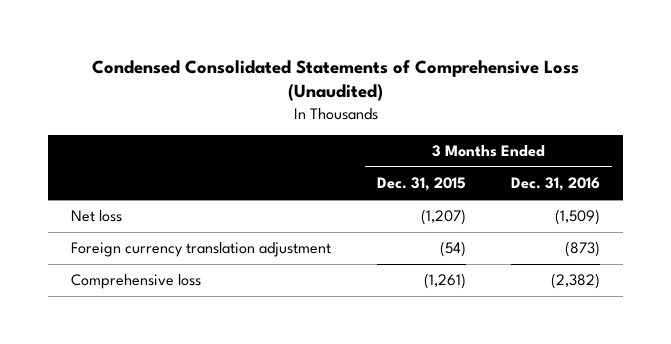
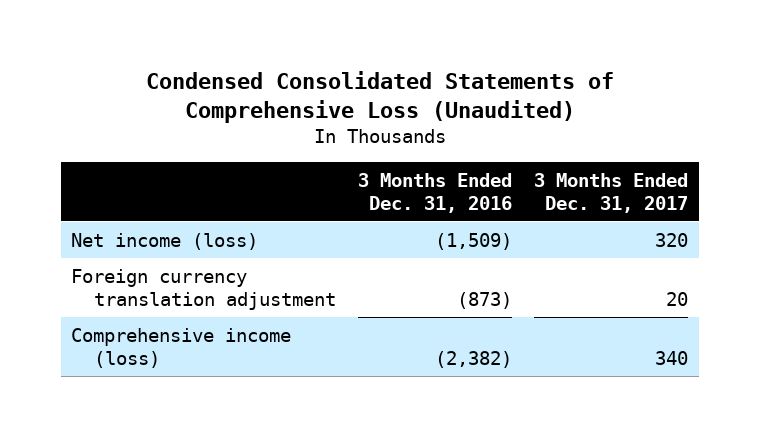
[376,177,466,192] Dec. 31, 2015 -> none
none -> [533,172,688,213] 3 Months Ended Dec. 31, 2017
[70,210,122,223] Net loss -> [71,232,259,250] Net income (loss)
[70,274,201,290] Comprehensive loss -> [71,327,292,368] Comprehensive income (loss)

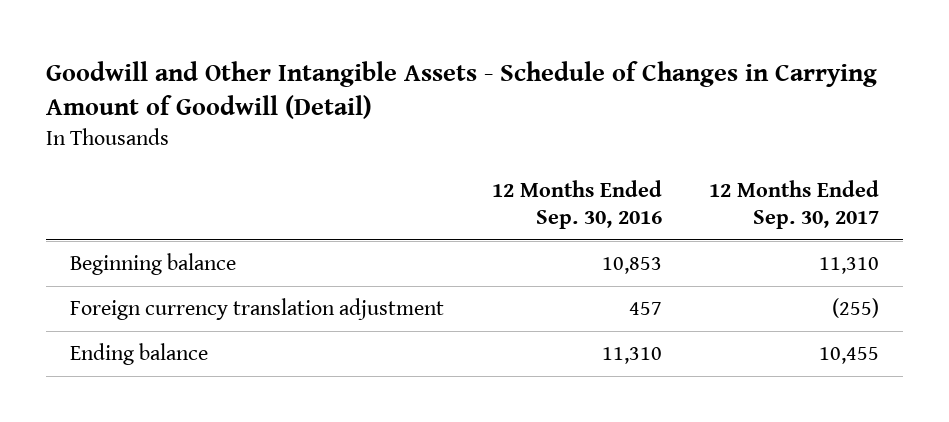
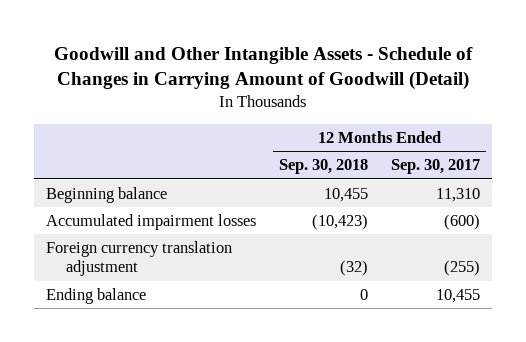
[491,179,662,230] 12 Months Ended Sep. 30, 2016 -> none
none -> [279,159,369,175] Sep. 30, 2018
none -> [45,214,256,231] Accumulated impairment losses

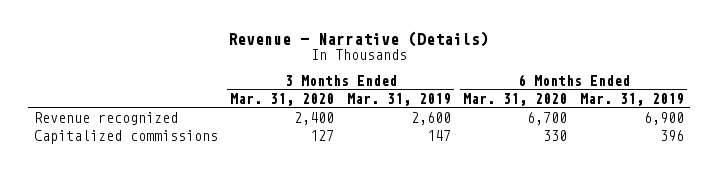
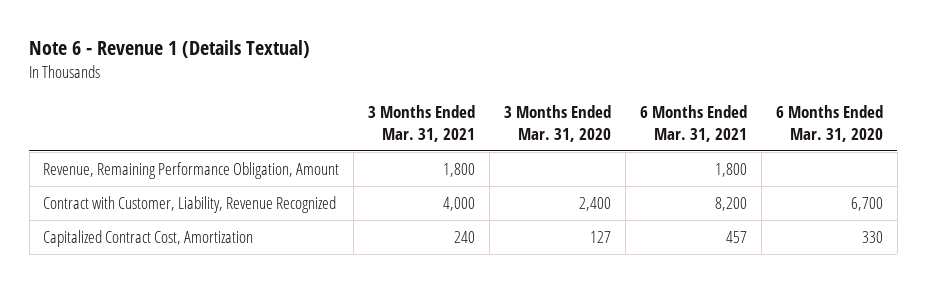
[227,31,489,48] Revenue - Narrative (Details) -> [29,40,311,59] Note 6 - Revenue 1 (Details Textual)
[346,92,451,106] Mar. 31, 2019 -> none
[579,92,684,106] Mar. 31, 2019 -> none
none -> [368,105,476,142] 3 Months Ended Mar. 31, 2021
none -> [639,105,747,142] 6 Months Ended Mar. 31, 2021
none -> [43,161,340,179] Revenue, Remaining Performance Obligation, Amount
[33,112,178,126] Revenue recognized -> [43,195,337,213] Contract with Customer, Liability, Revenue Recognized
[33,130,218,145] Capitalized commissions -> [43,229,254,247] Capitalized Contract Cost, Amortization

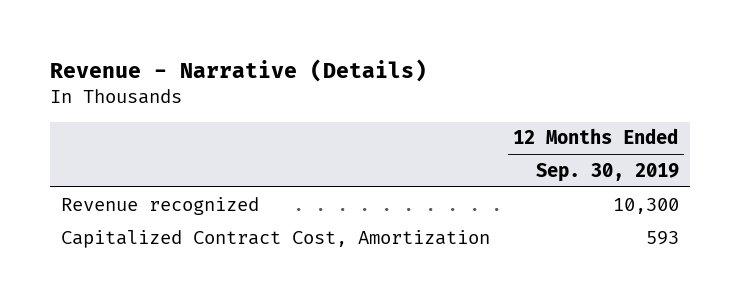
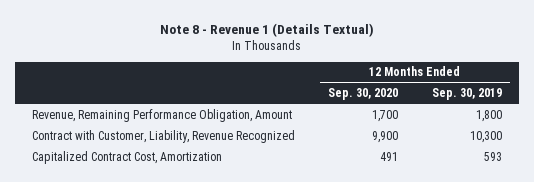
[49,59,427,83] Revenue - Narrative (Details) -> [159,22,374,37] Note 8 - Revenue 1 (Details Textual)
none -> [328,88,399,101] Sep. 30, 2020
none -> [31,108,292,122] Revenue, Remaining Performance Obligation, Amount
[61,196,260,215] Revenue recognized -> [31,129,295,143] Contract with Customer, Liability, Revenue Recognized

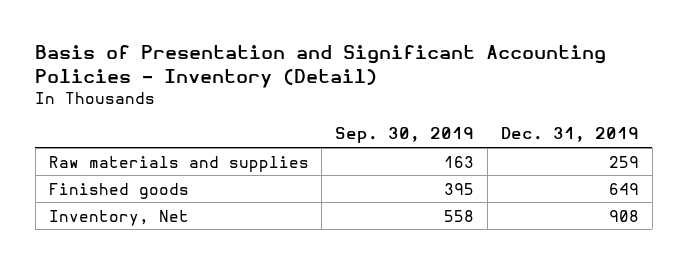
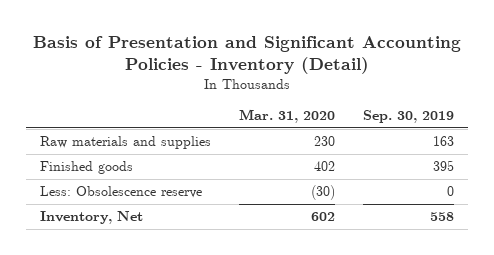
[501,127,640,143] Dec. 31, 2019 -> none
none -> [238,109,335,124] Mar. 31, 2020
none -> [39,186,202,199] Less: Obsolescence reserve

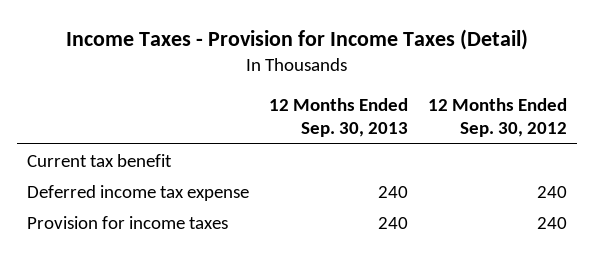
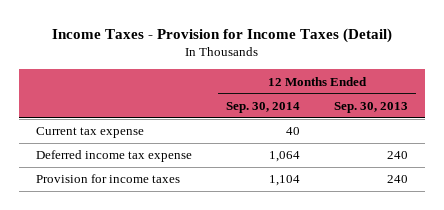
[427,97,567,138] 12 Months Ended Sep. 30, 2012 -> none
none -> [225,101,300,113] Sep. 30, 2014
[27,153,173,167] Current tax benefit -> [36,127,145,139] Current tax expense

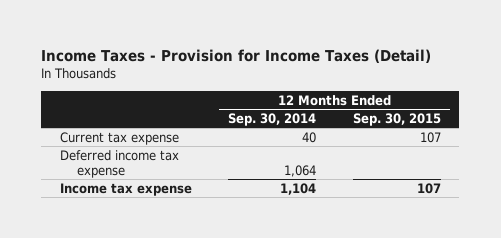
[333,101,408,113] Sep. 30, 2013 -> none
none -> [352,112,441,126] Sep. 30, 2015
[36,174,181,184] Provision for income taxes -> [59,182,192,196] Income tax expense

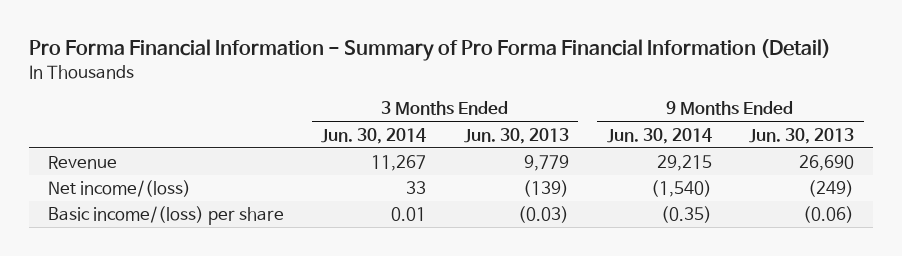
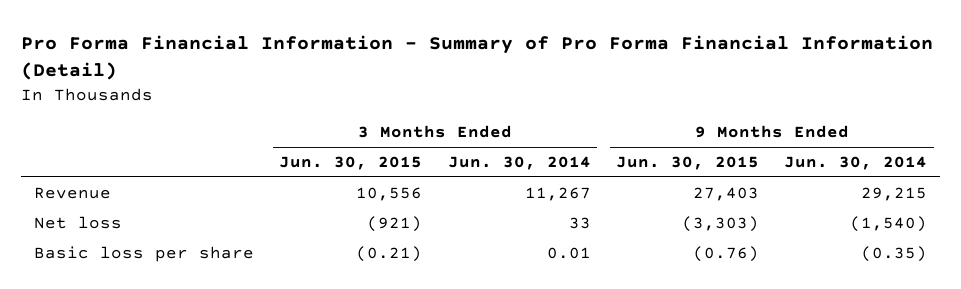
[464,127,570,144] Jun. 30, 2013 -> none
[749,127,855,144] Jun. 30, 2013 -> none
none -> [279,156,423,171] Jun. 30, 2015
none -> [615,156,759,171] Jun. 30, 2015
[47,180,191,198] Net income/(loss) -> [34,216,123,230] Net loss
[47,206,284,226] Basic income/(loss) per share -> [34,246,255,263] Basic loss per share

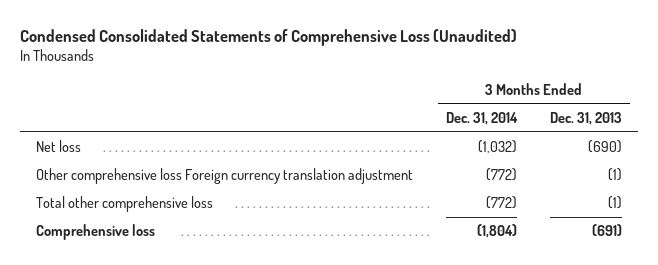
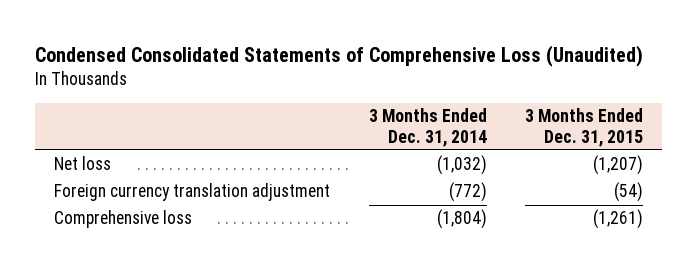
[549,111,622,125] Dec. 31, 2013 -> none
none -> [524,108,643,147] 3 Months Ended Dec. 31, 2015
[36,196,214,213] Total other comprehensive loss -> none
[36,168,414,185] Other comprehensive loss Foreign currency translation adjustment -> [54,183,331,202] Foreign currency translation adjustment

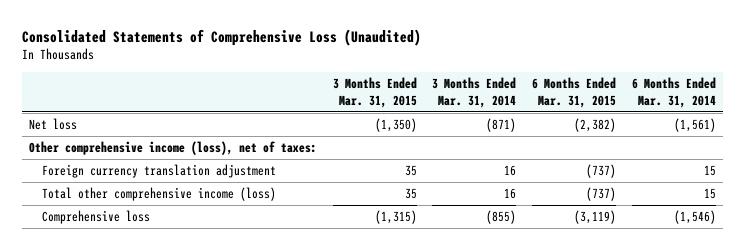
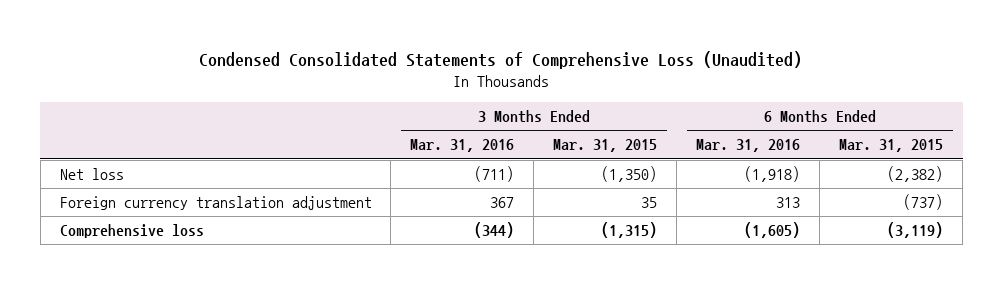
[21,28,421,46] Consolidated Statements of Comprehensive Loss (Unaudited) -> [199,50,803,69] Condensed Consolidated Statements of Comprehensive Loss (Unaudited)
[432,76,517,108] 3 Months Ended Mar. 31, 2014 -> none
[631,76,716,108] 6 Months Ended Mar. 31, 2014 -> none
none -> [410,139,515,153] Mar. 31, 2016
none -> [696,139,801,153] Mar. 31, 2016
[29,141,318,156] Other comprehensive income (loss), net of taxes: -> none
[41,187,276,202] Total other comprehensive income (loss) -> none

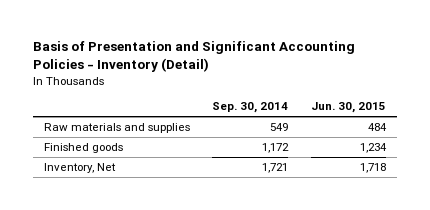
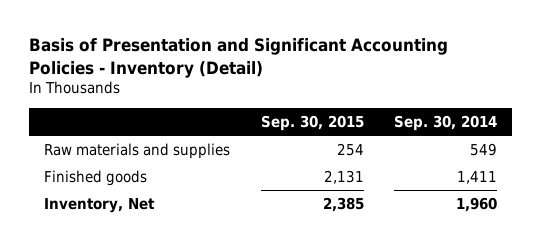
[310,102,386,114] Jun. 30, 2015 -> none
none -> [260,114,364,131] Sep. 30, 2015
[262,142,290,153] 1,172 -> [456,171,497,185] 1,411
[262,162,289,173] 1,721 -> [455,197,497,213] 1,960

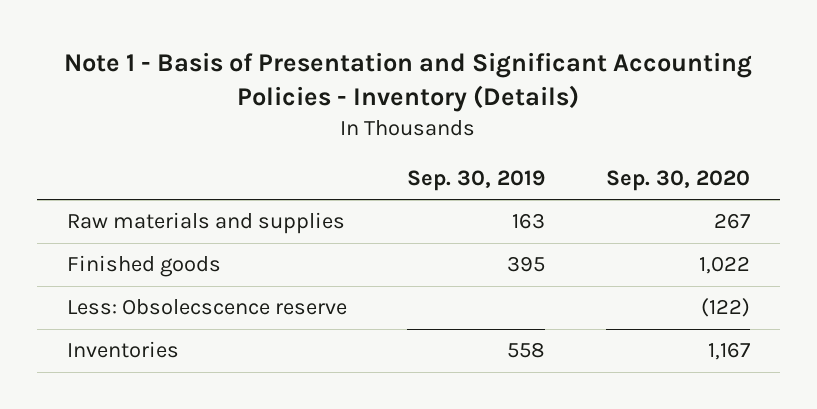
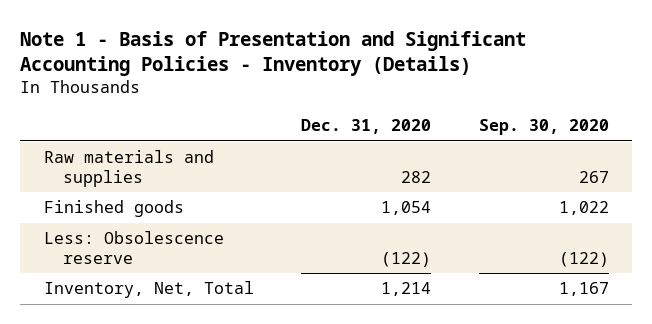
[407,169,546,191] Sep. 30, 2019 -> none
none -> [301,119,432,135] Dec. 31, 2020
[66,299,347,316] Less: Obsolecscence reserve -> [43,231,224,264] Less: Obsolescence reserve
[66,341,179,359] Inventories -> [43,281,254,299] Inventory, Net, Total

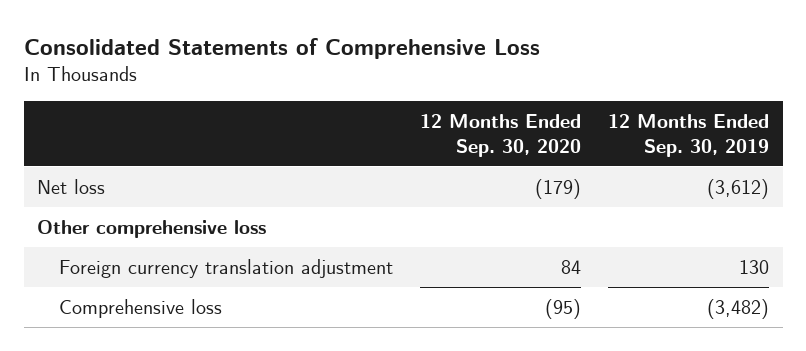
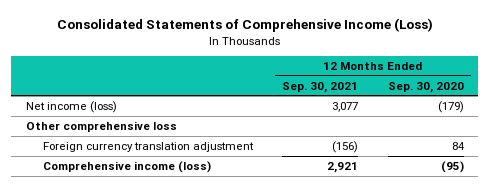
[23,37,540,59] Consolidated Statements of Comprehensive Loss -> [56,18,433,33] Consolidated Statements of Comprehensive Income (Loss)
[608,113,770,157] 12 Months Ended Sep. 30, 2019 -> none
none -> [282,81,359,93] Sep. 30, 2021
[37,179,106,195] Net loss -> [25,100,117,113] Net income (loss)
[59,299,223,319] Comprehensive loss -> [43,160,212,173] Comprehensive income (loss)

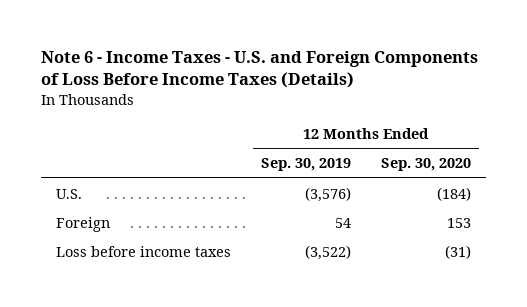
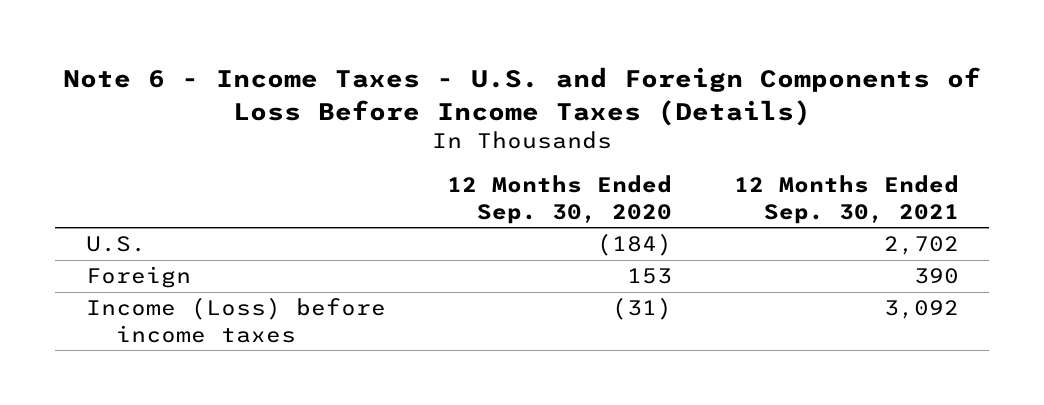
[260,158,351,172] Sep. 30, 2019 -> none
none -> [733,174,959,224] 12 Months Ended Sep. 30, 2021
[55,245,231,257] Loss before income taxes -> [85,297,386,343] Income (Loss) before income taxes

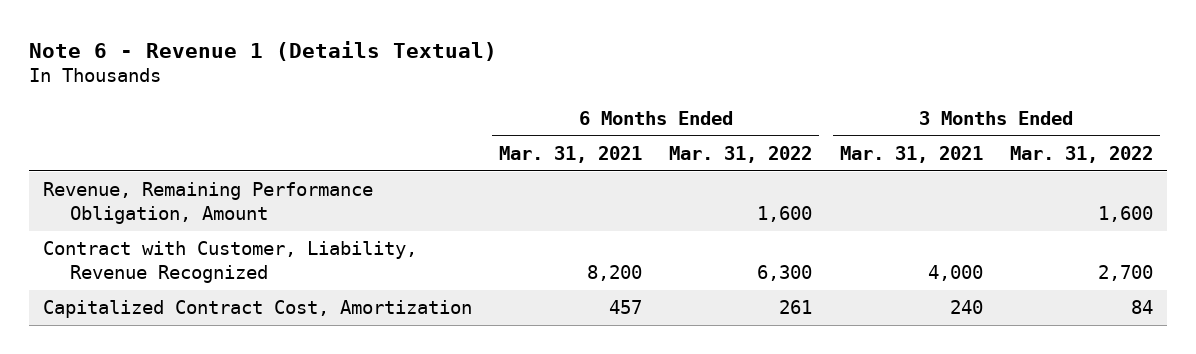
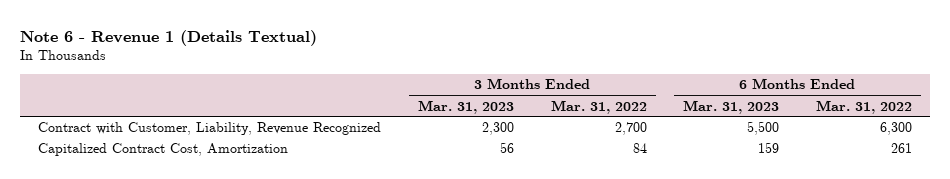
[499,145,643,163] Mar. 31, 2021 -> none
[839,145,983,163] Mar. 31, 2021 -> none
none -> [418,99,515,114] Mar. 31, 2023
none -> [683,99,780,114] Mar. 31, 2023
[42,182,373,224] Revenue, Remaining Performance Obligation, Amount -> none

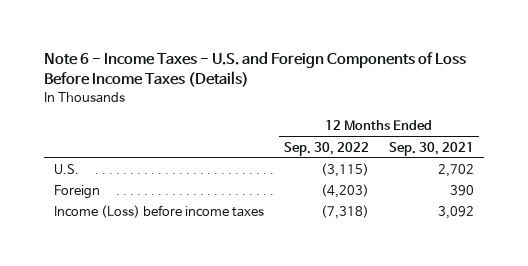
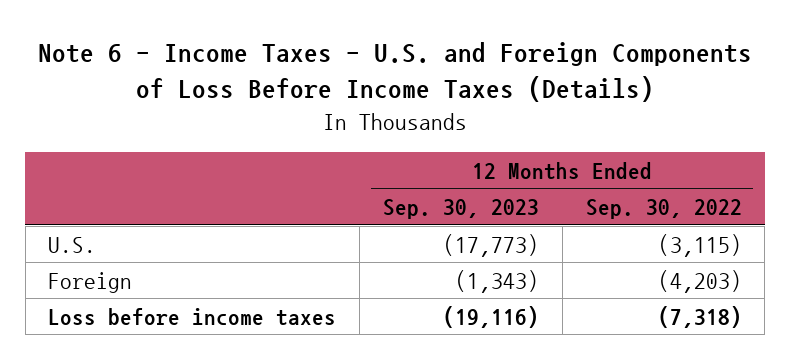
[389,141,475,156] Sep. 30, 2021 -> none
none -> [383,198,540,219] Sep. 30, 2023
[54,205,265,219] Income (Loss) before income taxes -> [48,307,337,326] Loss before income taxes

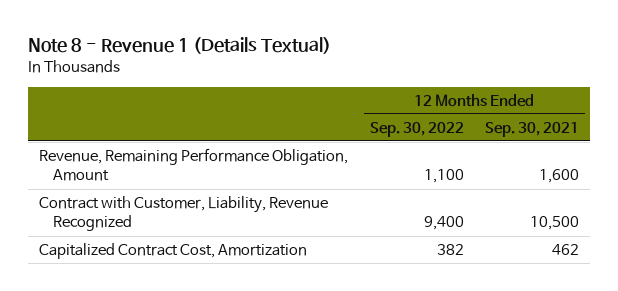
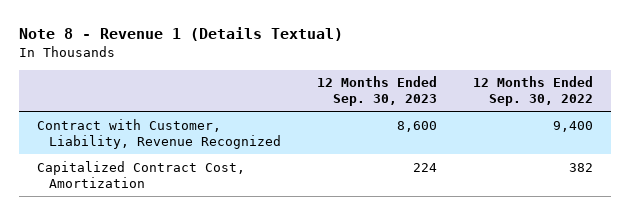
[485,121,580,137] Sep. 30, 2021 -> none
none -> [317,76,438,107] 12 Months Ended Sep. 30, 2023
[38,148,348,182] Revenue, Remaining Performance Obligation, Amount -> none

